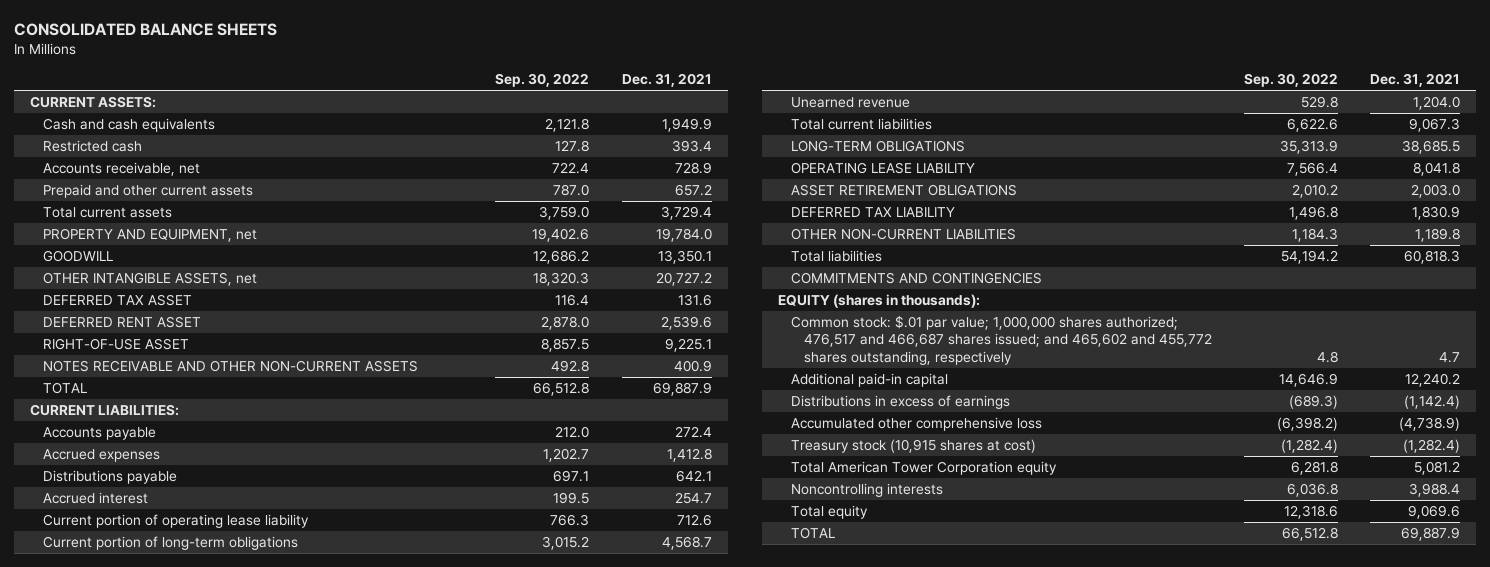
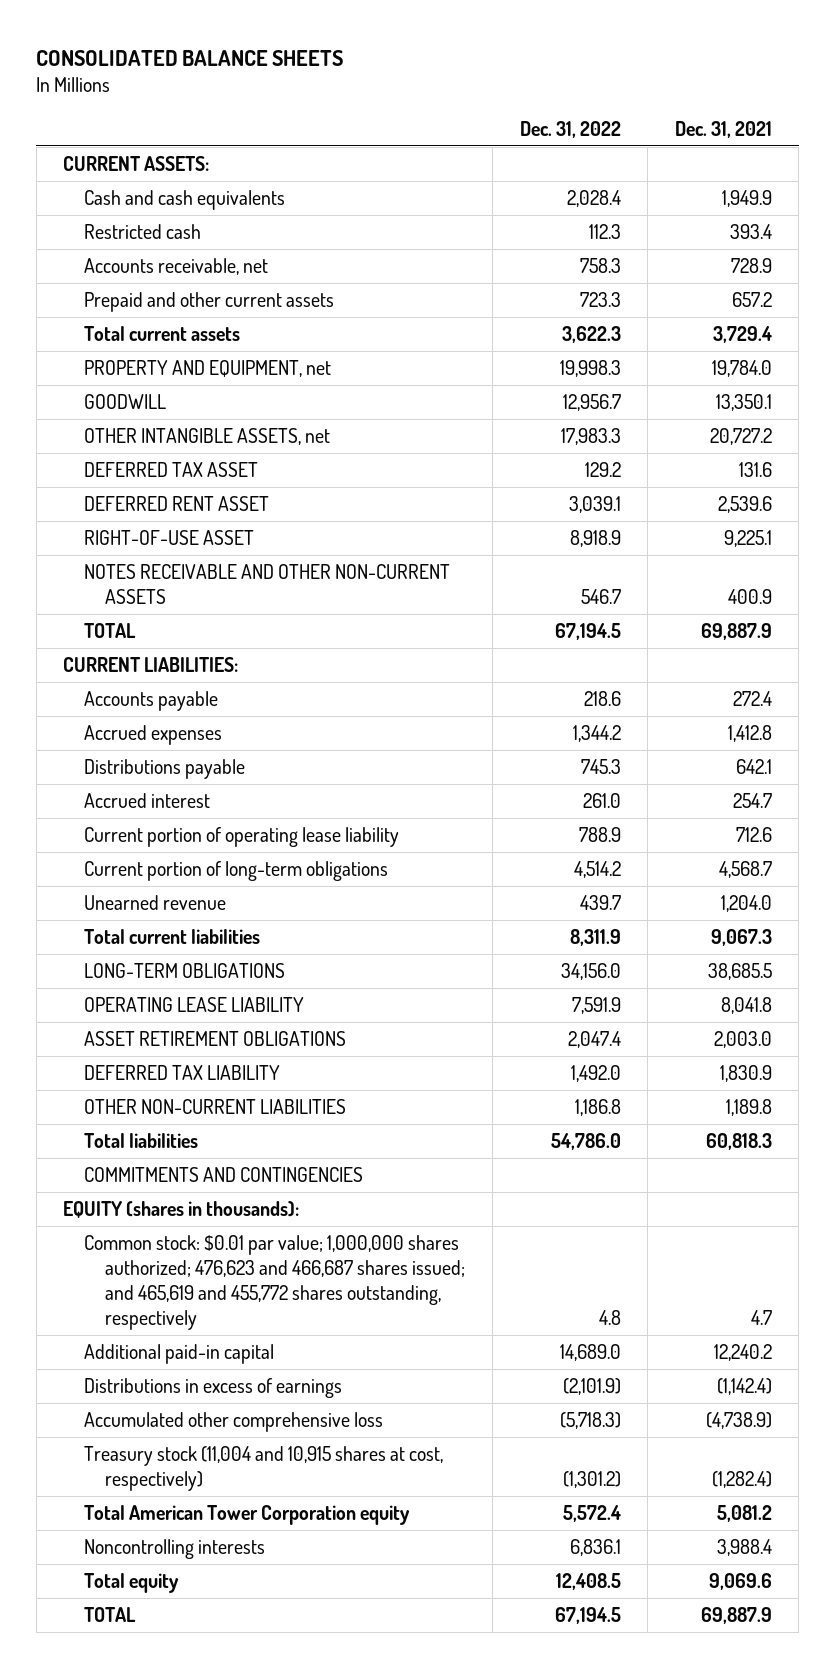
[495,73,590,88] Sep. 30, 2022 -> none
none -> [519,120,621,138] Dec. 31, 2022
[790,315,1212,365] Common stock: $.01 par value; 1,000,000 shares authorized; 476,517 and 466,687 shares issued; and 465,602 and 455,772 shares outstanding, respectively -> [84,1235,466,1331] Common stock: $0.01 par value; 1,000,000 shares authorized; 476,623 and 466,687 shares issued; and 465,619 and 455,772 shares outstanding, respectively
[790,439,1036,454] Treasury stock (10,915 shares at cost) -> [84,1446,444,1492] Treasury stock (11,004 and 10,915 shares at cost, respectively)

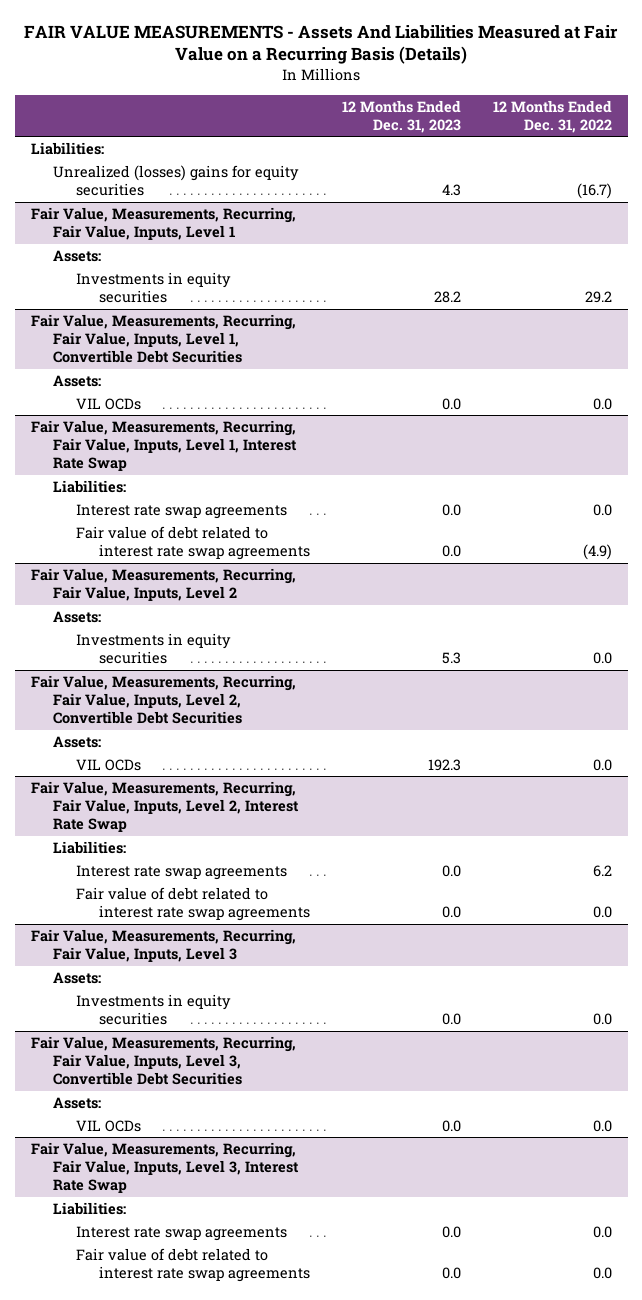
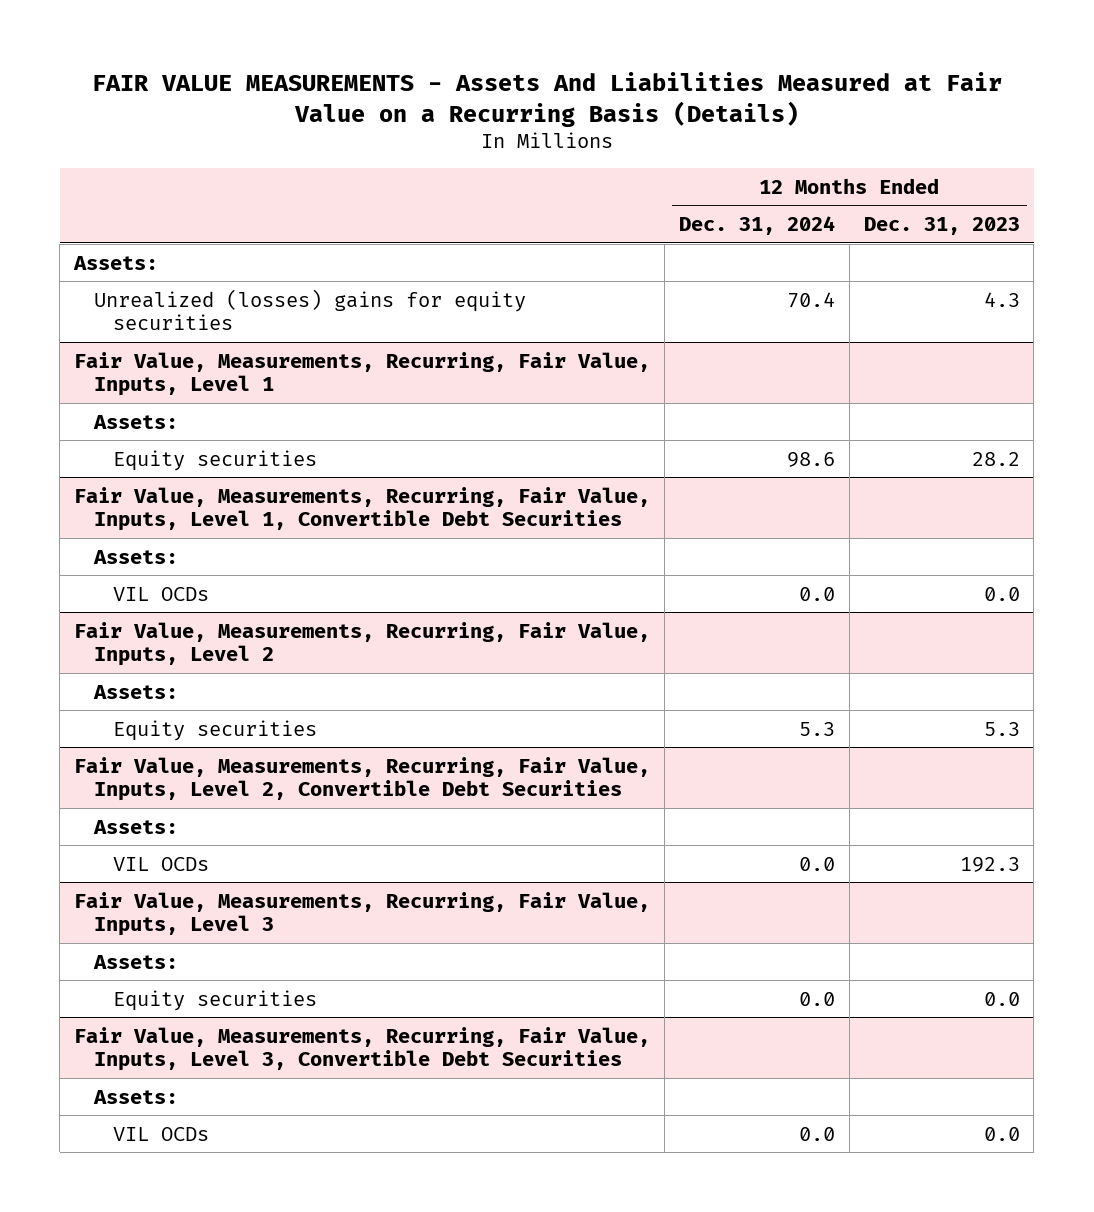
[492,99,612,134] 12 Months Ended Dec. 31, 2022 -> none
none -> [678,215,835,235] Dec. 31, 2024
[30,141,104,155] Liabilities: -> none
none -> [73,255,159,270] Assets:
[76,271,232,304] Investments in equity securities -> [112,449,317,471] Equity securities
[30,419,298,472] Fair Value, Measurements, Recurring, Fair Value, Inputs, Level 1, Interest Rate Swap -> none
[53,479,127,493] Liabilities: -> none
[76,503,288,519] Interest rate swap agreements -> none
[76,525,311,561] Fair value of debt related to interest rate swap agreements -> none
[76,632,232,665] Investments in equity securities -> [112,719,317,741] Equity securities
[30,780,300,833] Fair Value, Measurements, Recurring, Fair Value, Inputs, Level 2, Interest Rate Swap -> none
[53,840,127,854] Liabilities: -> none
[76,864,288,880] Interest rate swap agreements -> none
[76,886,311,922] Fair value of debt related to interest rate swap agreements -> none
[76,993,232,1026] Investments in equity securities -> [112,989,317,1011] Equity securities
[30,1141,300,1194] Fair Value, Measurements, Recurring, Fair Value, Inputs, Level 3, Interest Rate Swap -> none
[53,1201,127,1215] Liabilities: -> none
[76,1225,288,1241] Interest rate swap agreements -> none
[76,1247,311,1283] Fair value of debt related to interest rate swap agreements -> none

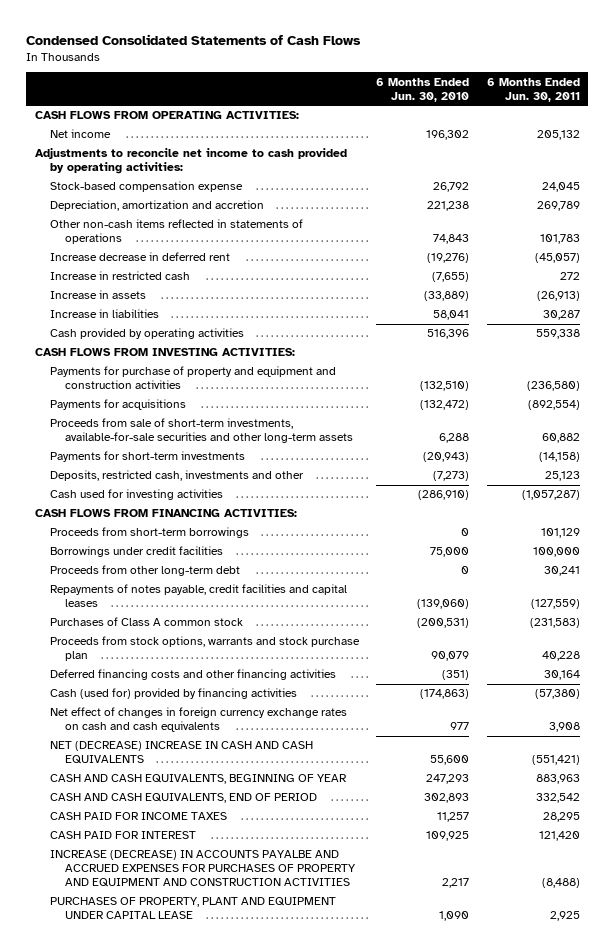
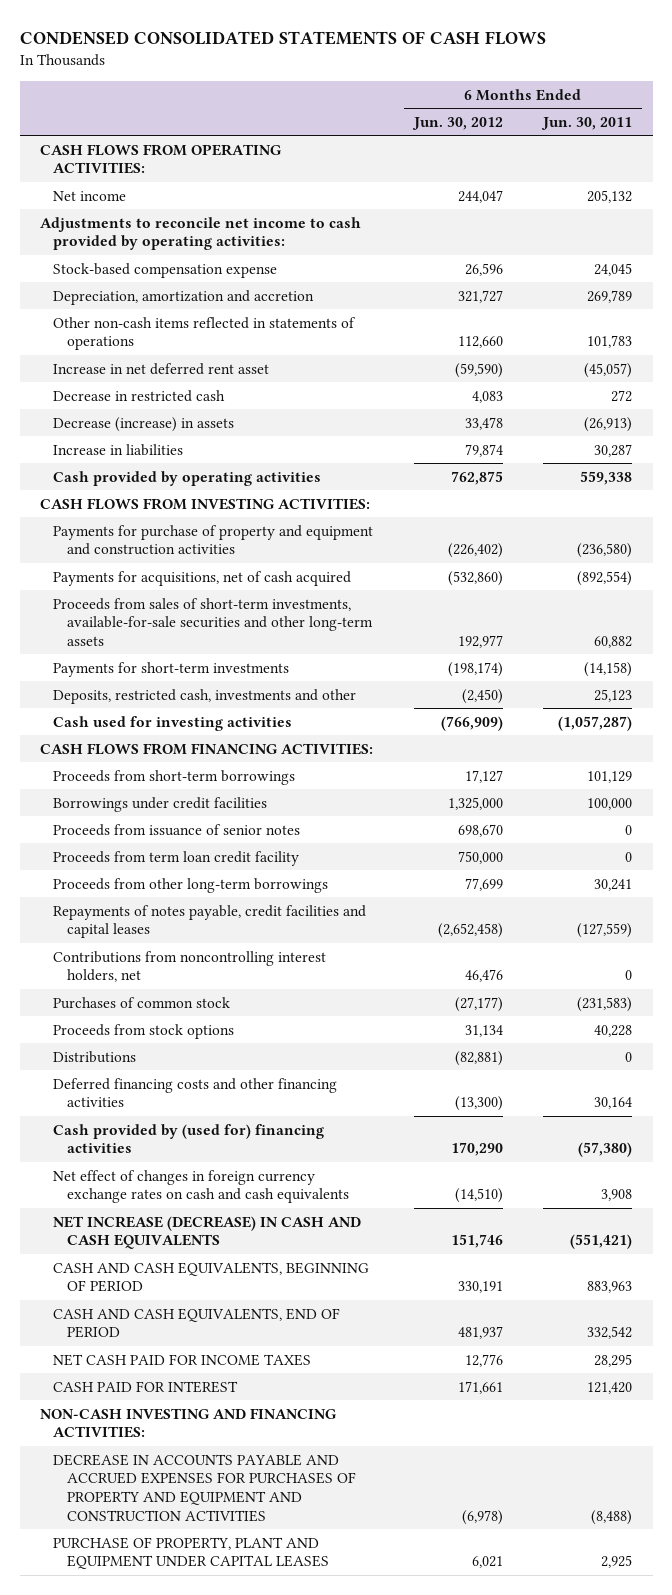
[26,33,362,45] Condensed Consolidated Statements of Cash Flows -> [19,31,546,46] CONDENSED CONSOLIDATED STATEMENTS OF CASH FLOWS
[376,77,470,102] 6 Months Ended Jun. 30, 2010 -> none
none -> [411,116,503,130] Jun. 30, 2012
[49,252,230,262] Increase decrease in deferred rent -> [53,362,270,375] Increase in net deferred rent asset
[49,271,190,281] Increase in restricted cash -> [53,389,226,402] Decrease in restricted cash
[49,290,146,300] Increase in assets -> [53,416,235,432] Decrease (increase) in assets
[49,399,186,411] Payments for acquisitions -> [53,570,352,586] Payments for acquisitions, net of cash acquired
[49,418,353,444] Proceeds from sale of short-term investments, available-for-sale securities and other long-term assets -> [53,597,373,646] Proceeds from sales of short-term investments, available-for-sale securities and other long-term assets
none -> [53,823,301,836] Proceeds from issuance of senior notes
none -> [53,850,300,866] Proceeds from term loan credit facility
[49,565,240,577] Proceeds from other long-term debt -> [53,877,329,893] Proceeds from other long-term borrowings
none -> [53,950,327,983] Contributions from noncontrolling interest holders, net
[49,617,243,627] Purchases of Class A common stock -> [53,996,231,1009] Purchases of common stock
[49,636,360,662] Proceeds from stock options, warrants and stock purchase plan -> [53,1023,235,1039] Proceeds from stock options
none -> [53,1050,137,1063] Distributions
[49,688,297,700] Cash (used for) provided by financing activities -> [53,1123,325,1154] Cash provided by (used for) financing activities
[49,741,313,765] NET (DECREASE) INCREASE IN CASH AND CASH EQUIVALENTS -> [53,1215,362,1250] NET INCREASE (DECREASE) IN CASH AND CASH EQUIVALENTS
[49,774,347,785] CASH AND CASH EQUIVALENTS, BEGINNING OF YEAR -> [53,1261,370,1293] CASH AND CASH EQUIVALENTS, BEGINNING OF PERIOD
[49,812,227,821] CASH PAID FOR INCOME TAXES -> [53,1353,312,1366] NET CASH PAID FOR INCOME TAXES
none -> [39,1407,336,1439] NON-CASH INVESTING AND FINANCING ACTIVITIES:
[49,850,356,888] INCREASE (DECREASE) IN ACCOUNTS PAYALBE AND ACCRUED EXPENSES FOR PURCHASES OF PROPERTY AND EQUIPMENT AND CONSTRUCTION ACTIVITIES -> [53,1453,356,1522] DECREASE IN ACCOUNTS PAYABLE AND ACCRUED EXPENSES FOR PURCHASES OF PROPERTY AND EQUIPMENT AND CONSTRUCTION ACTIVITIES
[49,897,336,920] PURCHASES OF PROPERTY, PLANT AND EQUIPMENT UNDER CAPITAL LEASE -> [53,1536,329,1570] PURCHASE OF PROPERTY, PLANT AND EQUIPMENT UNDER CAPITAL LEASES

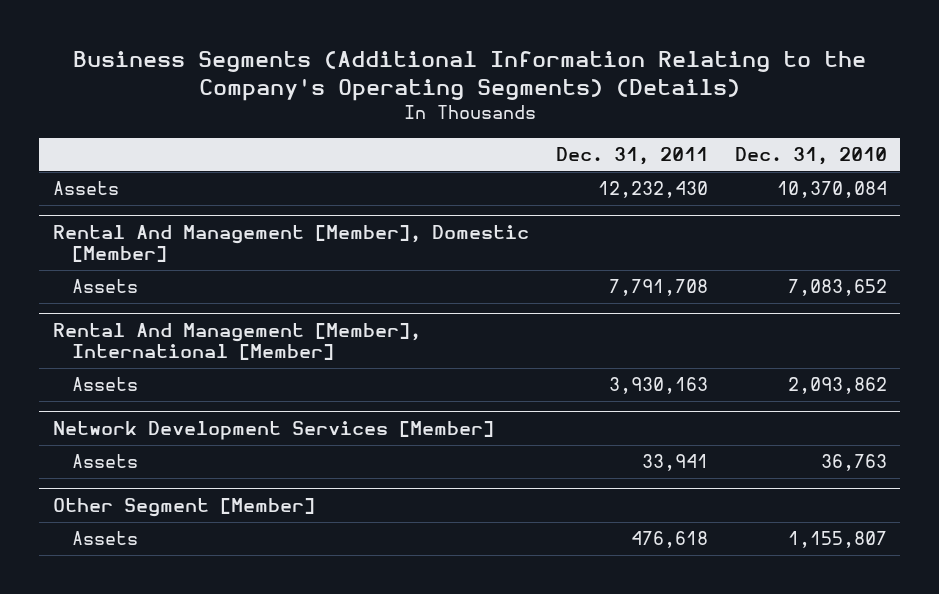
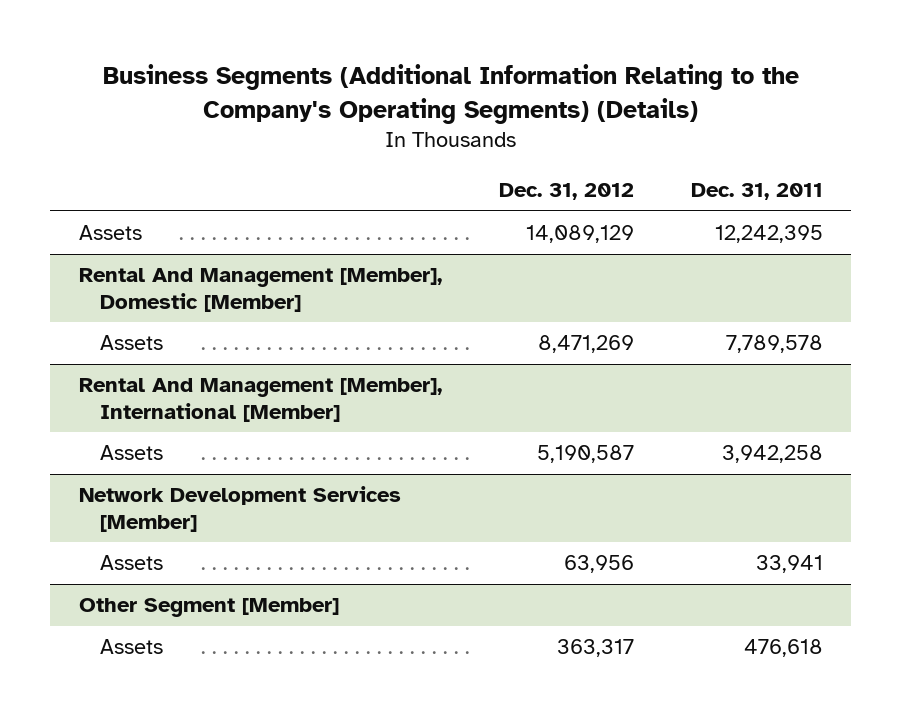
[734,146,887,165] Dec. 31, 2010 -> none
none -> [498,183,634,201] Dec. 31, 2012
[597,181,708,199] 12,232,430 -> [714,225,823,244] 12,242,395
[608,279,708,297] 7,791,708 -> [725,335,823,354] 7,789,578
[608,377,708,395] 3,930,163 -> [721,445,823,464] 3,942,258

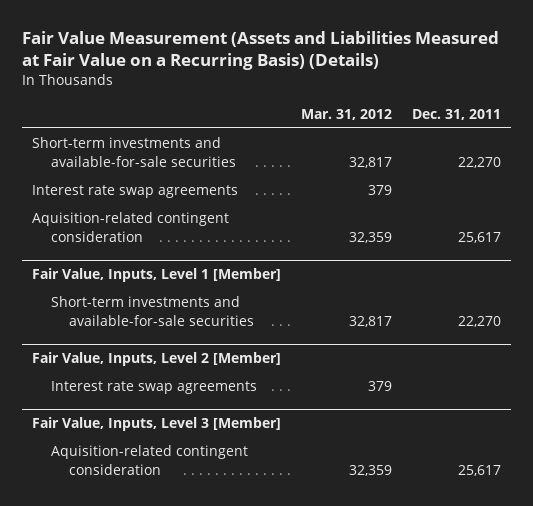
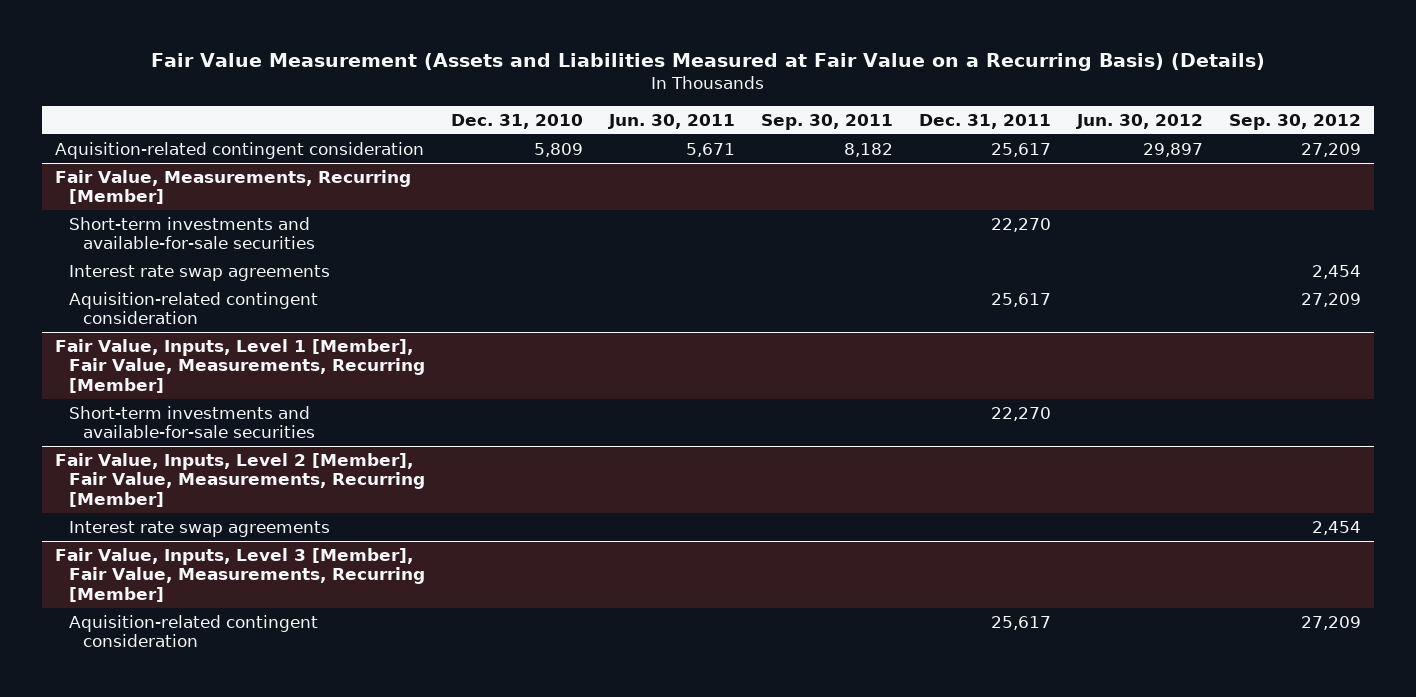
[300,108,392,120] Mar. 31, 2012 -> none
none -> [450,113,583,129] Dec. 31, 2010
none -> [607,113,735,129] Jun. 30, 2011
none -> [760,113,893,130] Sep. 30, 2011
none -> [1075,113,1203,129] Jun. 30, 2012
none -> [1228,113,1361,130] Sep. 30, 2012
none -> [54,141,424,159] Aquisition-related contingent consideration
none -> [54,169,411,205] Fair Value, Measurements, Recurring [Member]
[31,268,281,283] Fair Value, Inputs, Level 1 [Member] -> [54,338,426,393] Fair Value, Inputs, Level 1 [Member], Fair Value, Measurements, Recurring [Member]
[31,352,281,367] Fair Value, Inputs, Level 2 [Member] -> [54,452,426,507] Fair Value, Inputs, Level 2 [Member], Fair Value, Measurements, Recurring [Member]
[31,417,281,432] Fair Value, Inputs, Level 3 [Member] -> [54,547,426,602] Fair Value, Inputs, Level 3 [Member], Fair Value, Measurements, Recurring [Member]

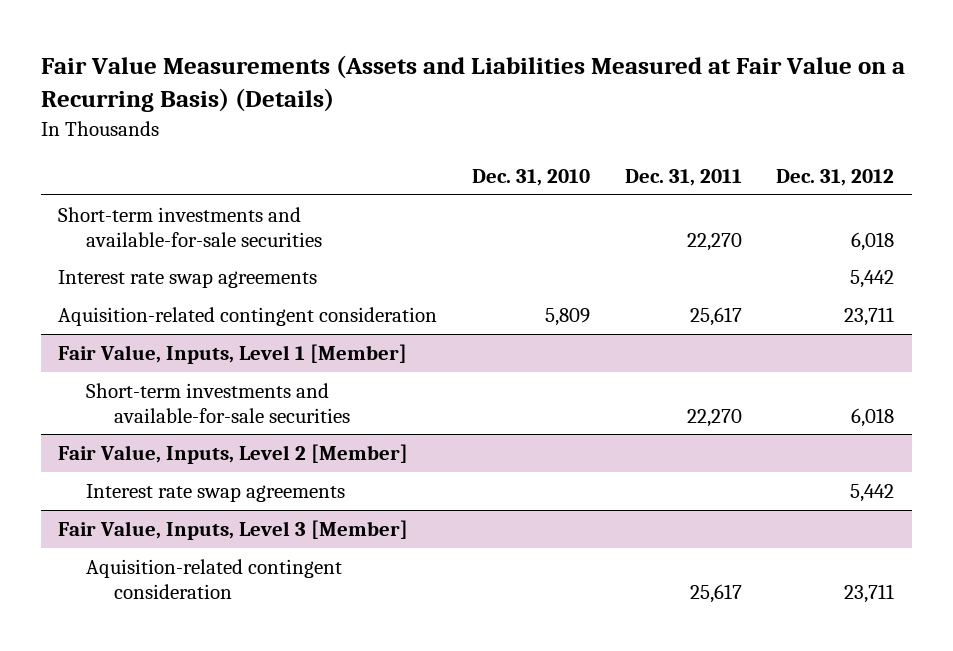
[150,53,1265,72] Fair Value Measurement (Assets and Liabilities Measured at Fair Value on a Recurring Basis) (Details) -> [40,54,905,112] Fair Value Measurements (Assets and Liabilities Measured at Fair Value on a Recurring Basis) (Details)
[607,113,735,129] Jun. 30, 2011 -> none
[760,113,893,130] Sep. 30, 2011 -> none
[1075,113,1203,129] Jun. 30, 2012 -> none
[1228,113,1361,130] Sep. 30, 2012 -> none
none -> [776,168,895,186] Dec. 31, 2012
[54,169,411,205] Fair Value, Measurements, Recurring [Member] -> none
[69,291,319,325] Aquisition-related contingent consideration -> none
[54,141,424,159] Aquisition-related contingent consideration -> [58,307,438,327] Aquisition-related contingent consideration
[54,338,426,393] Fair Value, Inputs, Level 1 [Member], Fair Value, Measurements, Recurring [Member] -> [58,344,408,365] Fair Value, Inputs, Level 1 [Member]
[54,452,426,507] Fair Value, Inputs, Level 2 [Member], Fair Value, Measurements, Recurring [Member] -> [58,444,409,465] Fair Value, Inputs, Level 2 [Member]
[54,547,426,602] Fair Value, Inputs, Level 3 [Member], Fair Value, Measurements, Recurring [Member] -> [58,520,409,541] Fair Value, Inputs, Level 3 [Member]

